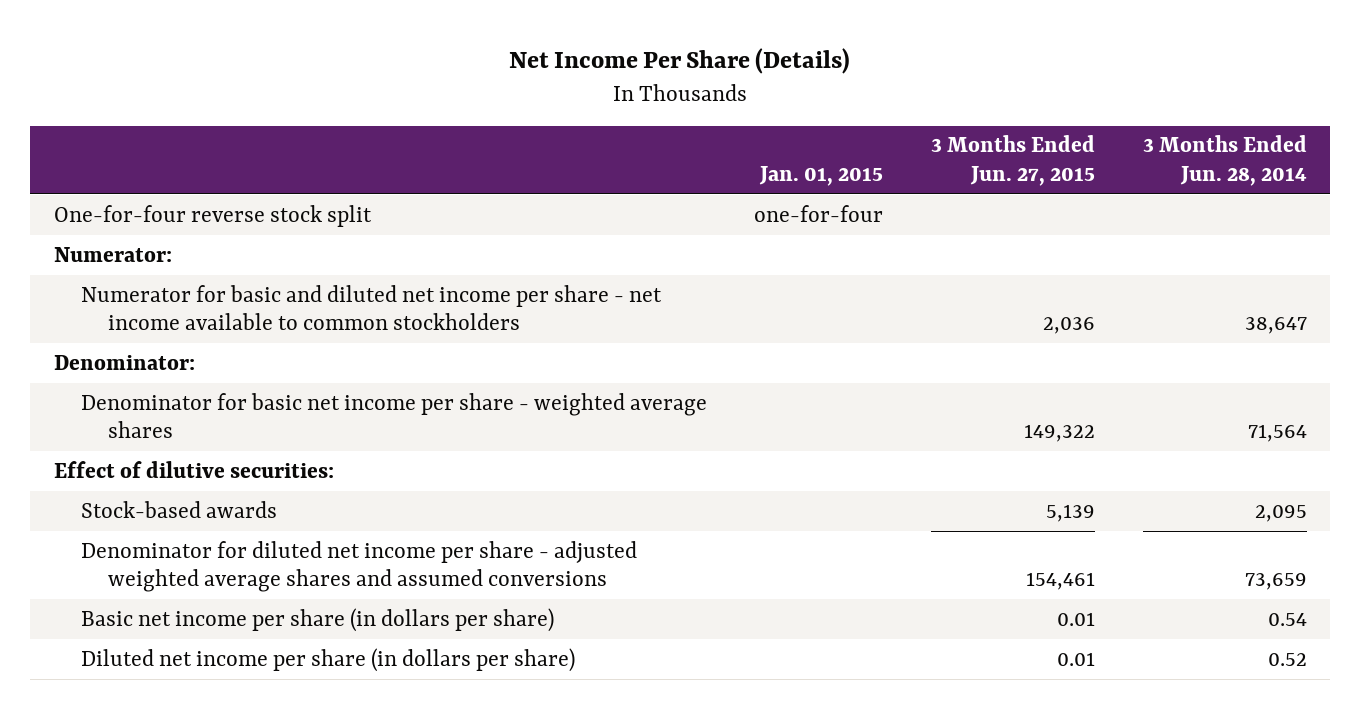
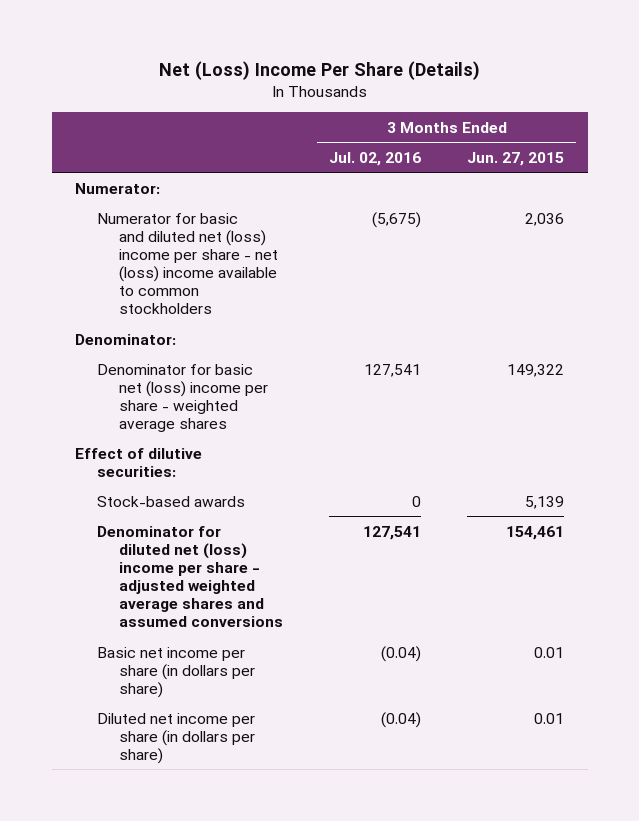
[509,47,851,74] Net Income Per Share (Details) -> [158,60,480,80] Net (Loss) Income Per Share (Details)
[759,165,884,186] Jan. 01, 2015 -> none
[1142,135,1307,186] 3 Months Ended Jun. 28, 2014 -> none
none -> [329,151,422,166] Jul. 02, 2016
[53,204,372,227] One-for-four reverse stock split -> none
[80,284,662,331] Numerator for basic and diluted net income per share - net income available to common stockholders -> [96,212,278,314] Numerator for basic and diluted net (loss) income per share - net (loss) income available to common stockholders
[80,392,707,439] Denominator for basic net income per share - weighted average shares -> [96,363,268,432] Denominator for basic net (loss) income per share - weighted average shares
[80,540,637,593] Denominator for diluted net income per share - adjusted weighted average shares and assumed conversions -> [96,525,283,627] Denominator for diluted net (loss) income per share - adjusted weighted average shares and assumed conversions

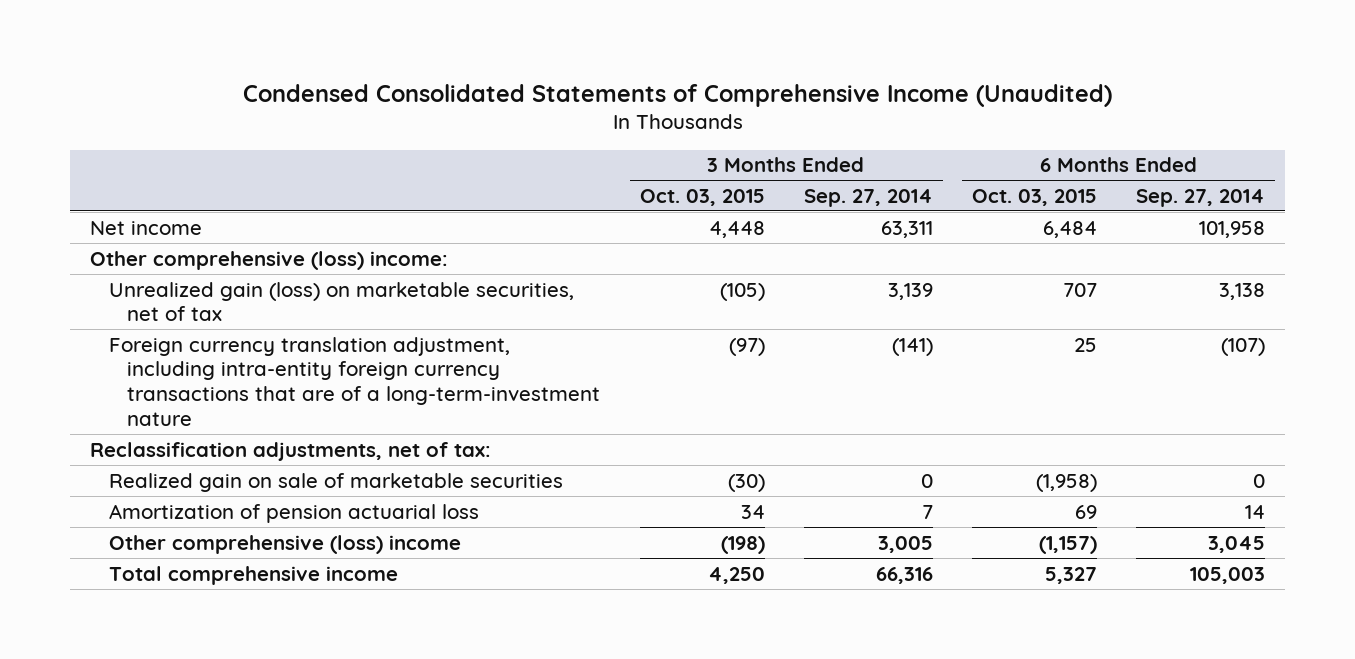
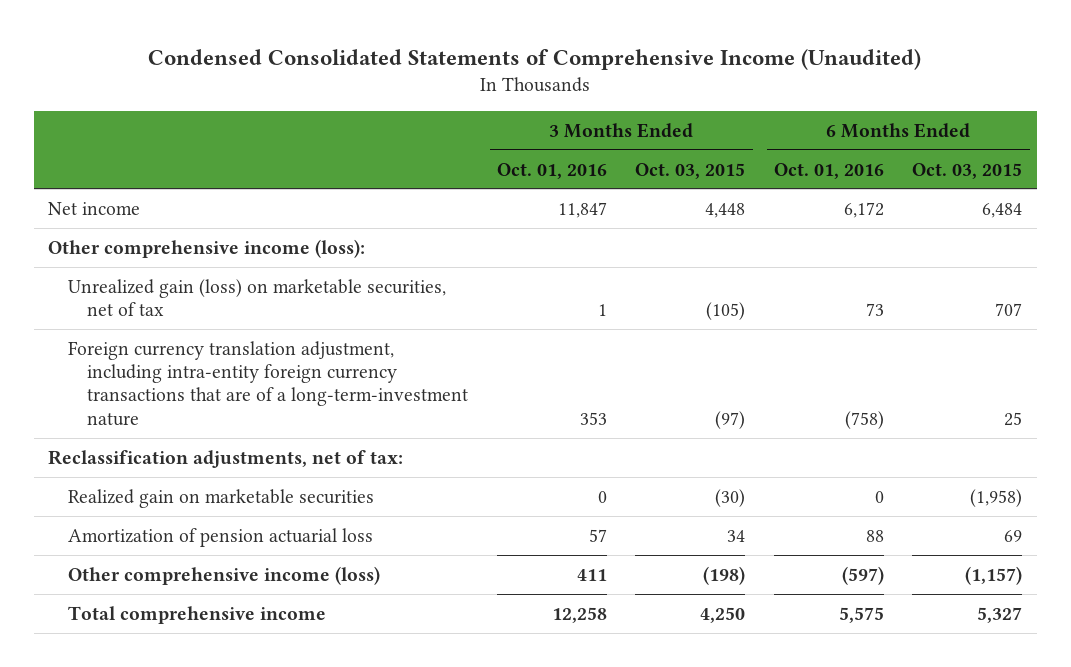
[803,188,933,207] Sep. 27, 2014 -> none
[1136,188,1266,207] Sep. 27, 2014 -> none
none -> [496,162,607,179] Oct. 01, 2016
none -> [773,162,884,179] Oct. 01, 2016
[90,250,449,270] Other comprehensive (loss) income: -> [48,238,366,258] Other comprehensive income (loss):
[108,472,563,492] Realized gain on sale of marketable securities -> [67,488,374,508] Realized gain on marketable securities
[108,534,461,554] Other comprehensive (loss) income -> [67,565,380,585] Other comprehensive income (loss)

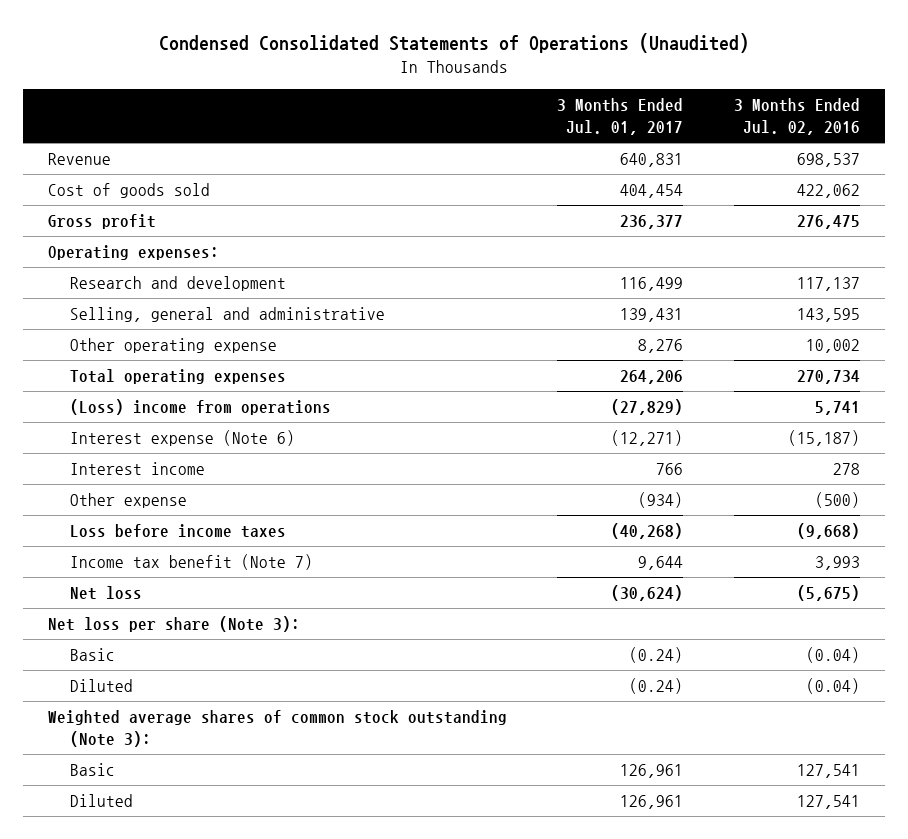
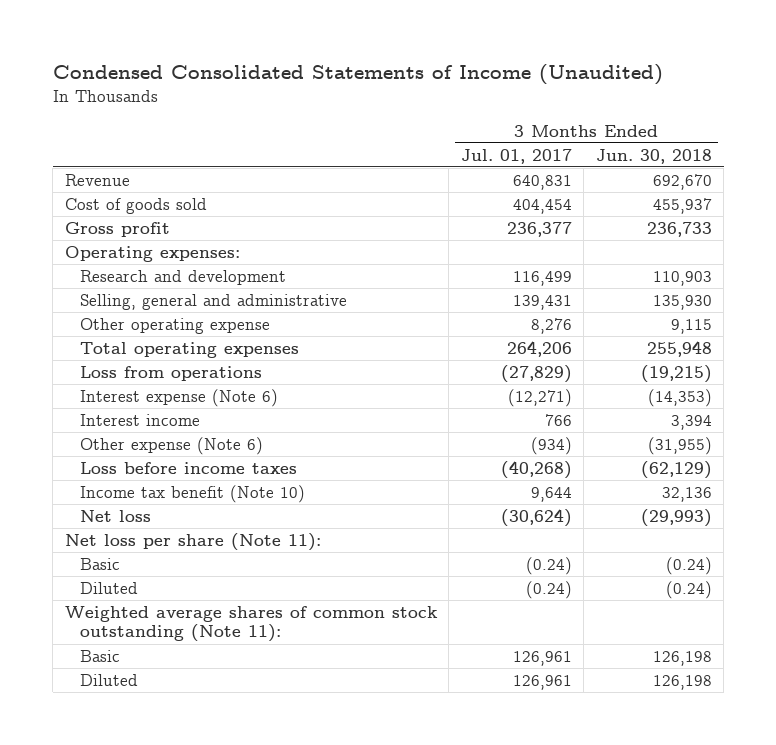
[158,33,749,54] Condensed Consolidated Statements of Operations (Unaudited) -> [52,64,663,86] Condensed Consolidated Statements of Income (Unaudited)
[733,98,860,136] 3 Months Ended Jul. 02, 2016 -> none
none -> [595,148,712,164] Jun. 30, 2018
[70,398,332,415] (Loss) income from operations -> [79,365,262,381] Loss from operations
[70,492,188,508] Other expense -> [79,436,263,455] Other expense (Note 6)
[70,553,314,570] Income tax benefit (Note 7) -> [79,484,305,503] Income tax benefit (Note 10)
[47,615,300,632] Net loss per share (Note 3): -> [64,532,321,551] Net loss per share (Note 11):
[47,709,507,747] Weighted average shares of common stock outstanding (Note 3): -> [64,605,438,643] Weighted average shares of common stock outstanding (Note 11):

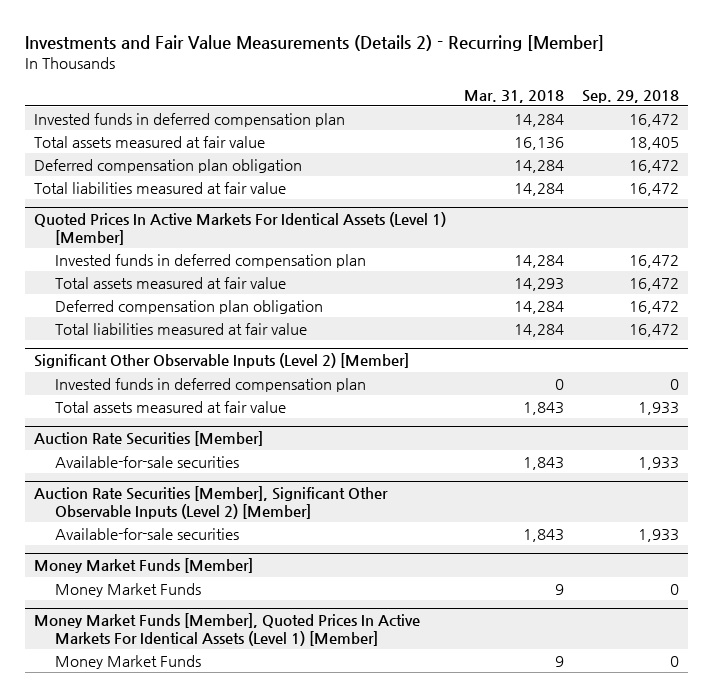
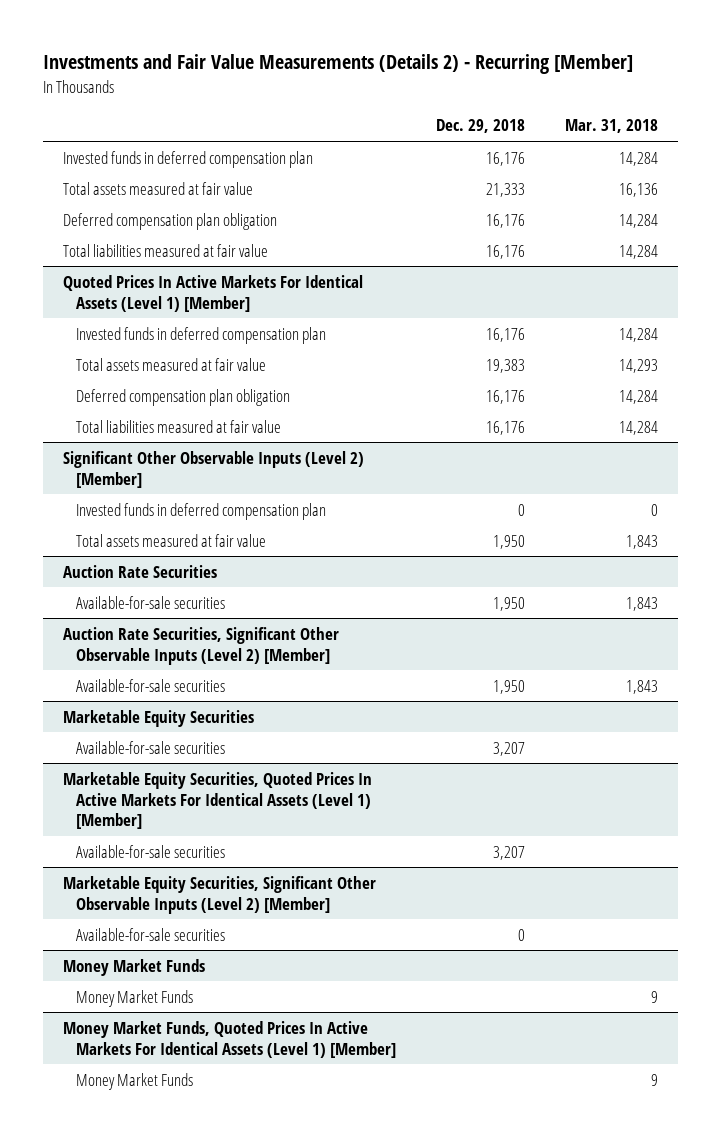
[582,89,680,103] Sep. 29, 2018 -> none
none -> [436,119,526,134] Dec. 29, 2018
[33,431,263,447] Auction Rate Securities [Member] -> [63,564,218,578] Auction Rate Securities
[33,486,388,519] Auction Rate Securities [Member], Significant Other Observable Inputs (Level 2) [Member] -> [63,626,340,665] Auction Rate Securities, Significant Other Observable Inputs (Level 2) [Member]
none -> [63,709,255,727] Marketable Equity Securities
none -> [76,740,226,754] Available-for-sale securities
none -> [63,771,373,830] Marketable Equity Securities, Quoted Prices In Active Markets For Identical Assets (Level 1) [Member]
none -> [76,844,226,858] Available-for-sale securities
none -> [63,875,377,914] Marketable Equity Securities, Significant Other Observable Inputs (Level 2) [Member]
none -> [76,927,226,941] Available-for-sale securities
[33,558,253,574] Money Market Funds [Member] -> [63,958,206,976] Money Market Funds
[33,613,420,646] Money Market Funds [Member], Quoted Prices In Active Markets For Identical Assets (Level 1) [Member] -> [63,1020,397,1058] Money Market Funds, Quoted Prices In Active Markets For Identical Assets (Level 1) [Member]

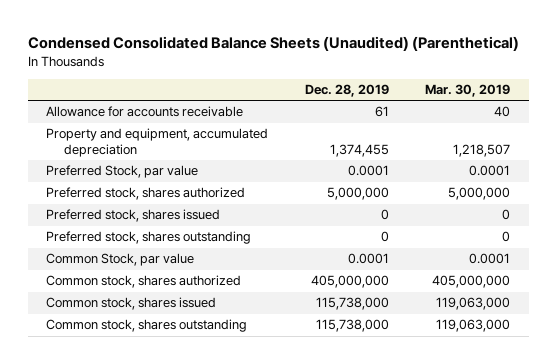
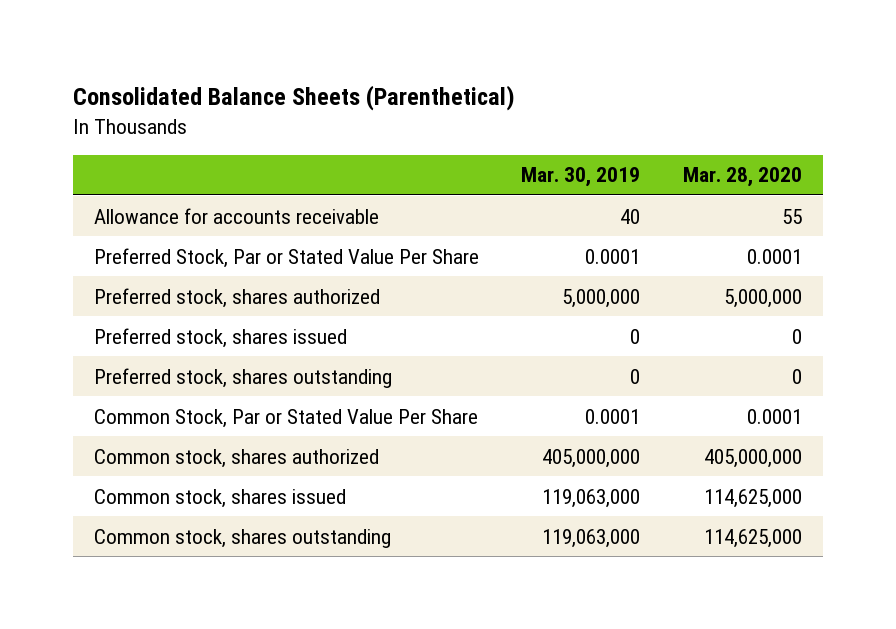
[27,36,519,52] Condensed Consolidated Balance Sheets (Unaudited) (Parenthetical) -> [72,85,515,112] Consolidated Balance Sheets (Parenthetical)
[304,84,389,98] Dec. 28, 2019 -> none
none -> [683,167,803,188] Mar. 28, 2020
[46,128,269,157] Property and equipment, accumulated depreciation -> none
[46,165,199,179] Preferred Stock, par value -> [93,247,479,268] Preferred Stock, Par or Stated Value Per Share
[46,253,195,267] Common Stock, par value -> [93,408,478,428] Common Stock, Par or Stated Value Per Share

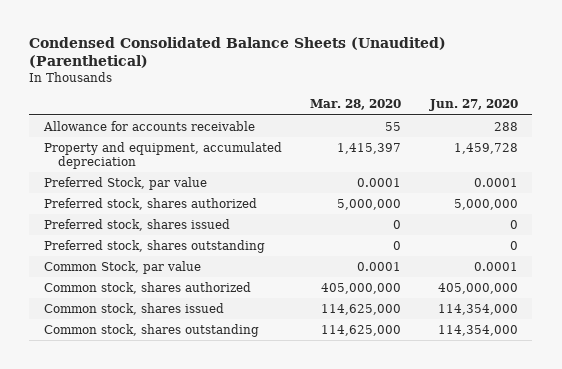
[72,85,515,112] Consolidated Balance Sheets (Parenthetical) -> [29,36,447,68] Condensed Consolidated Balance Sheets (Unaudited) (Parenthetical)
[521,167,641,188] Mar. 30, 2019 -> none
none -> [429,99,519,112] Jun. 27, 2020
none -> [43,141,282,170] Property and equipment, accumulated depreciation
[93,247,479,268] Preferred Stock, Par or Stated Value Per Share -> [43,176,207,190] Preferred Stock, par value
[93,408,478,428] Common Stock, Par or Stated Value Per Share -> [43,260,201,274] Common Stock, par value

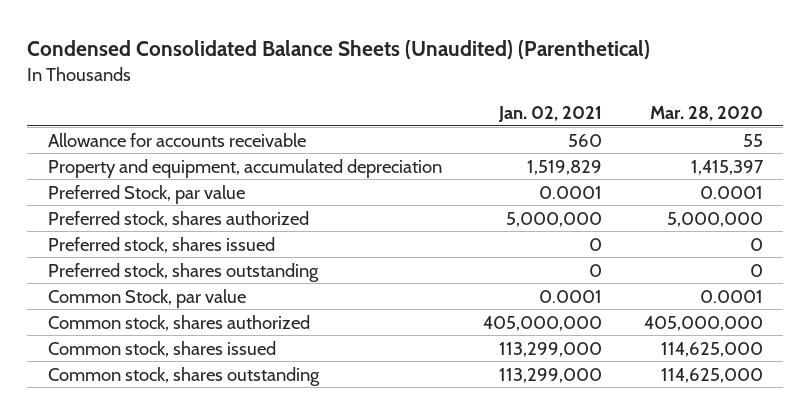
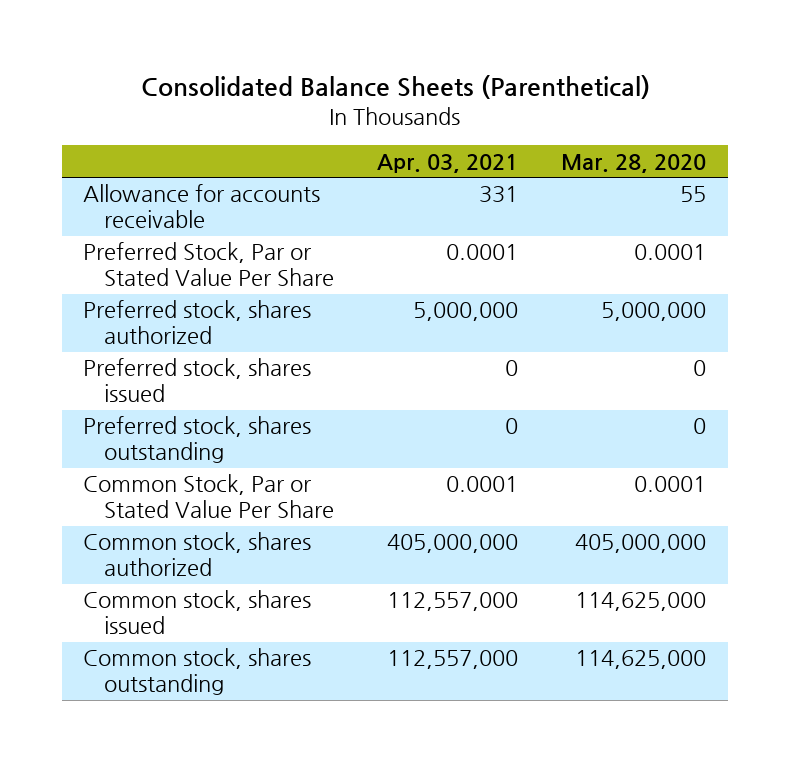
[27,39,651,59] Condensed Consolidated Balance Sheets (Unaudited) (Parenthetical) -> [140,75,650,100] Consolidated Balance Sheets (Parenthetical)
[498,105,603,122] Jan. 02, 2021 -> none
none -> [377,153,519,173] Apr. 03, 2021
[48,158,443,178] Property and equipment, accumulated depreciation -> none
[48,184,246,204] Preferred Stock, par value -> [83,242,335,287] Preferred Stock, Par or Stated Value Per Share
[48,288,247,308] Common Stock, par value -> [83,474,335,519] Common Stock, Par or Stated Value Per Share

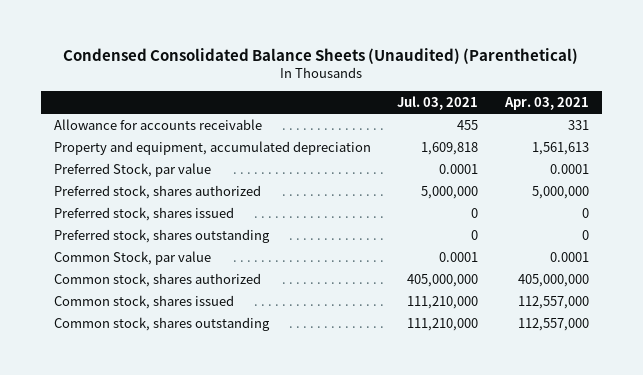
[140,75,650,100] Consolidated Balance Sheets (Parenthetical) -> [63,47,579,64] Condensed Consolidated Balance Sheets (Unaudited) (Parenthetical)
[561,153,707,173] Mar. 28, 2020 -> none
none -> [397,95,479,110] Jul. 03, 2021
none -> [53,140,371,155] Property and equipment, accumulated depreciation
[83,242,335,287] Preferred Stock, Par or Stated Value Per Share -> [53,162,211,177] Preferred Stock, par value
[83,474,335,519] Common Stock, Par or Stated Value Per Share -> [53,250,211,265] Common Stock, par value

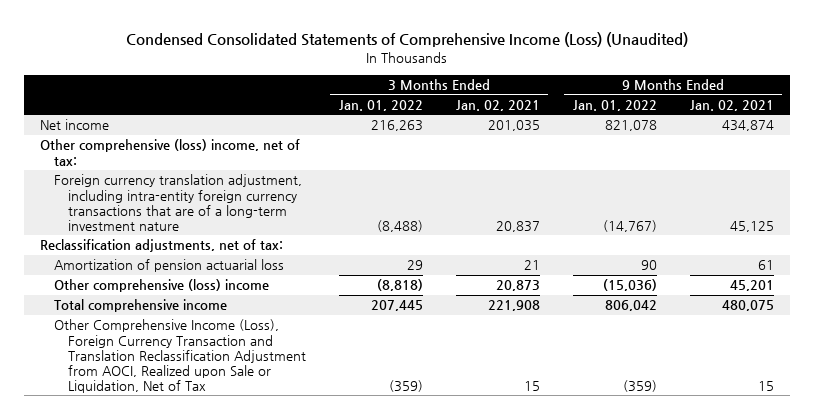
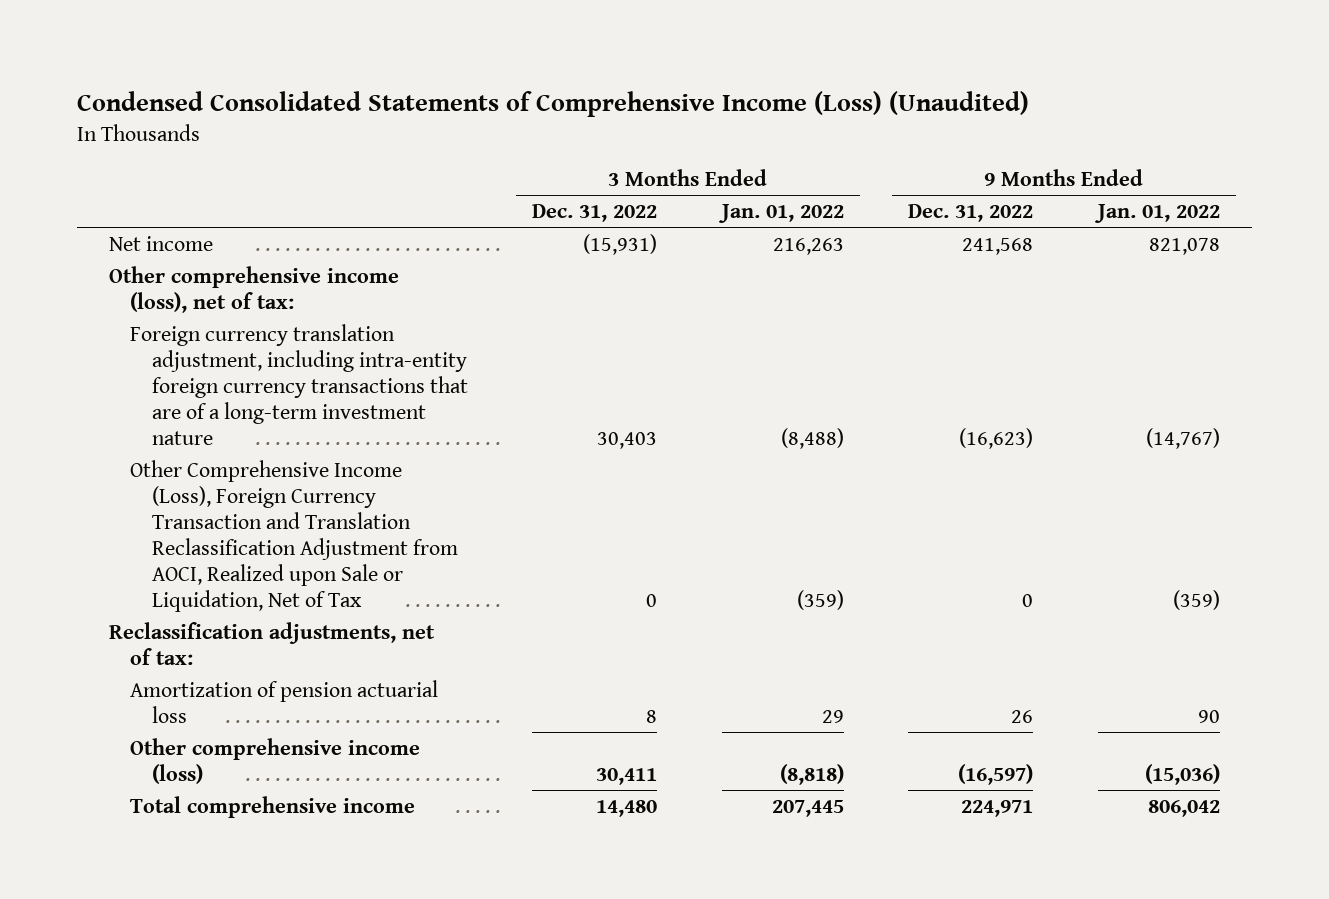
[455,100,540,112] Jan. 02, 2021 -> none
[689,100,774,112] Jan. 02, 2021 -> none
none -> [532,204,658,223] Dec. 31, 2022
none -> [908,204,1034,223] Dec. 31, 2022
[40,139,301,166] Other comprehensive (loss) income, net of tax: -> [109,265,400,313] Other comprehensive income (loss), net of tax:
[53,319,306,394] Other Comprehensive Income (Loss), Foreign Currency Transaction and Translation Reclassification Adjustment from AOCI, Realized upon Sale or Liquidation, Net of Tax -> [130,459,458,613] Other Comprehensive Income (Loss), Foreign Currency Transaction and Translation Reclassification Adjustment from AOCI, Realized upon Sale or Liquidation, Net of Tax
[53,279,269,293] Other comprehensive (loss) income -> [130,737,421,784] Other comprehensive income (loss)

